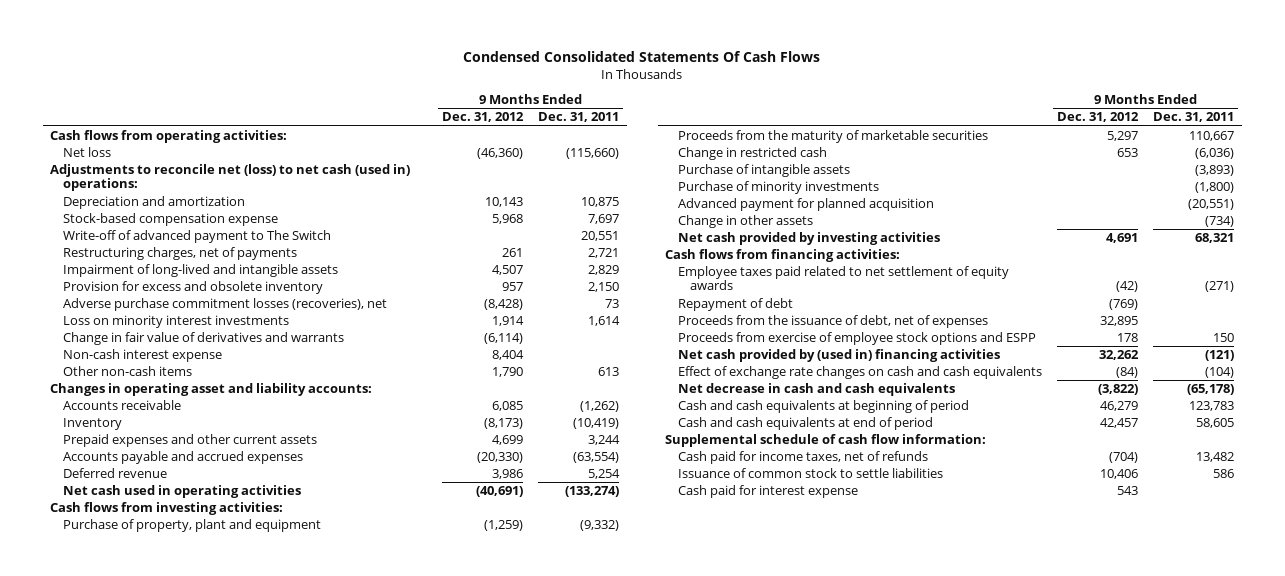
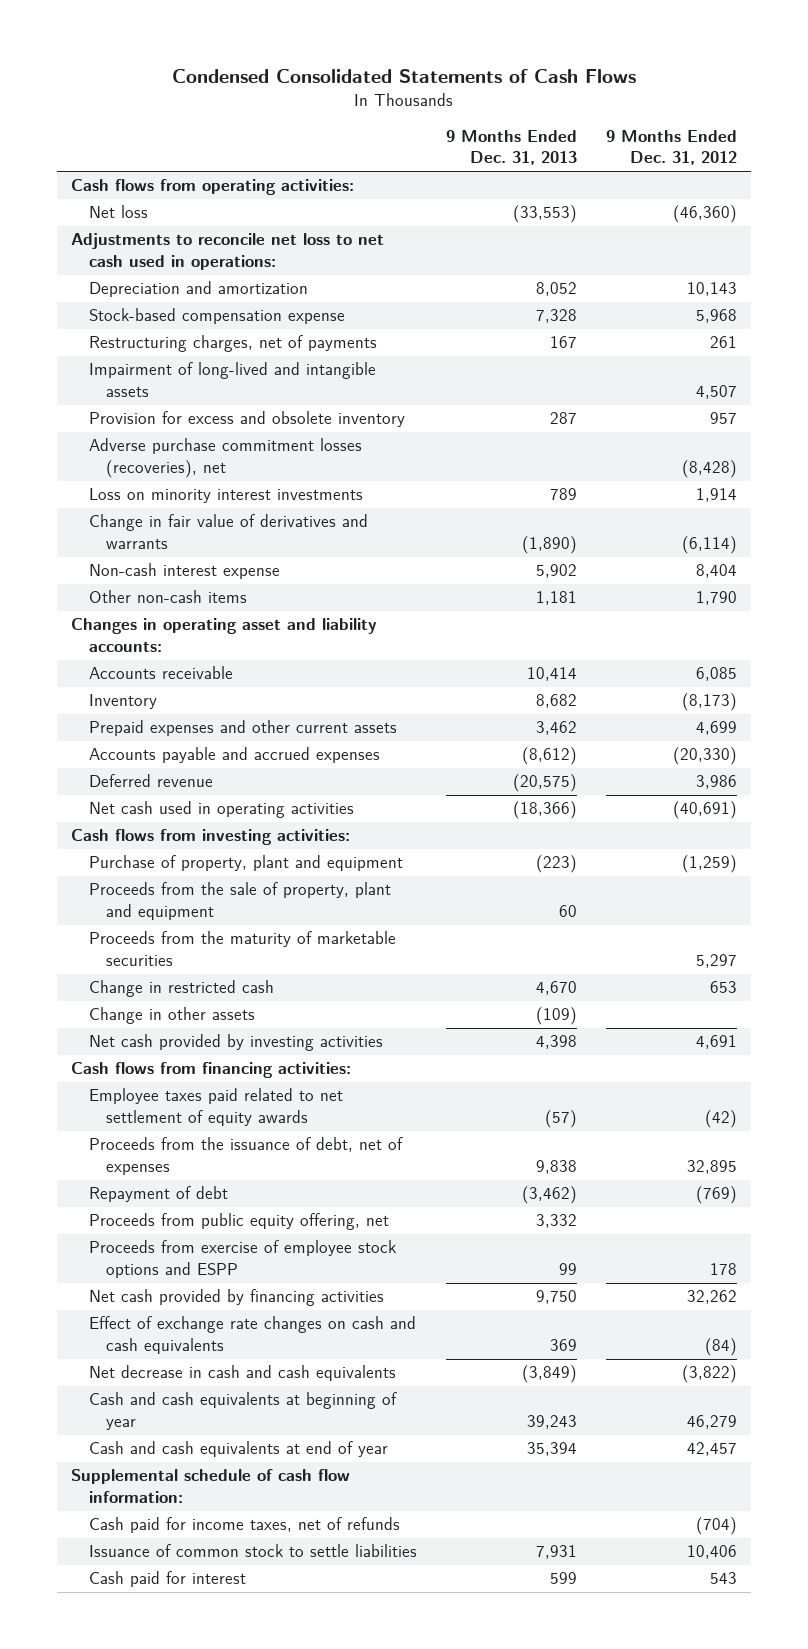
[463,50,821,62] Condensed Consolidated Statements Of Cash Flows -> [171,68,636,83] Condensed Consolidated Statements of Cash Flows
[538,112,620,123] Dec. 31, 2011 -> none
none -> [445,129,577,166] 9 Months Ended Dec. 31, 2013
[50,164,411,192] Adjustments to reconcile net (loss) to net cash (used in) operations: -> [71,233,385,271] Adjustments to reconcile net loss to net cash used in operations:
[62,230,331,244] Write-off of advanced payment to The Switch -> none
none -> [88,882,391,921] Proceeds from the sale of property, plant and equipment
[677,164,850,178] Purchase of intangible assets -> none
[677,181,879,195] Purchase of minority investments -> none
[677,198,934,212] Advanced payment for planned acquisition -> none
[677,298,793,312] Repayment of debt -> [88,1186,228,1203] Repayment of debt
none -> [88,1213,389,1231] Proceeds from public equity offering, net
[677,349,1000,363] Net cash provided by (used in) financing activities -> [88,1289,384,1307] Net cash provided by financing activities
[677,400,969,414] Cash and cash equivalents at beginning of period -> [88,1392,397,1431] Cash and cash equivalents at beginning of year
[677,417,933,431] Cash and cash equivalents at end of period -> [88,1441,388,1458] Cash and cash equivalents at end of year
[677,485,858,499] Cash paid for interest expense -> [88,1571,246,1588] Cash paid for interest

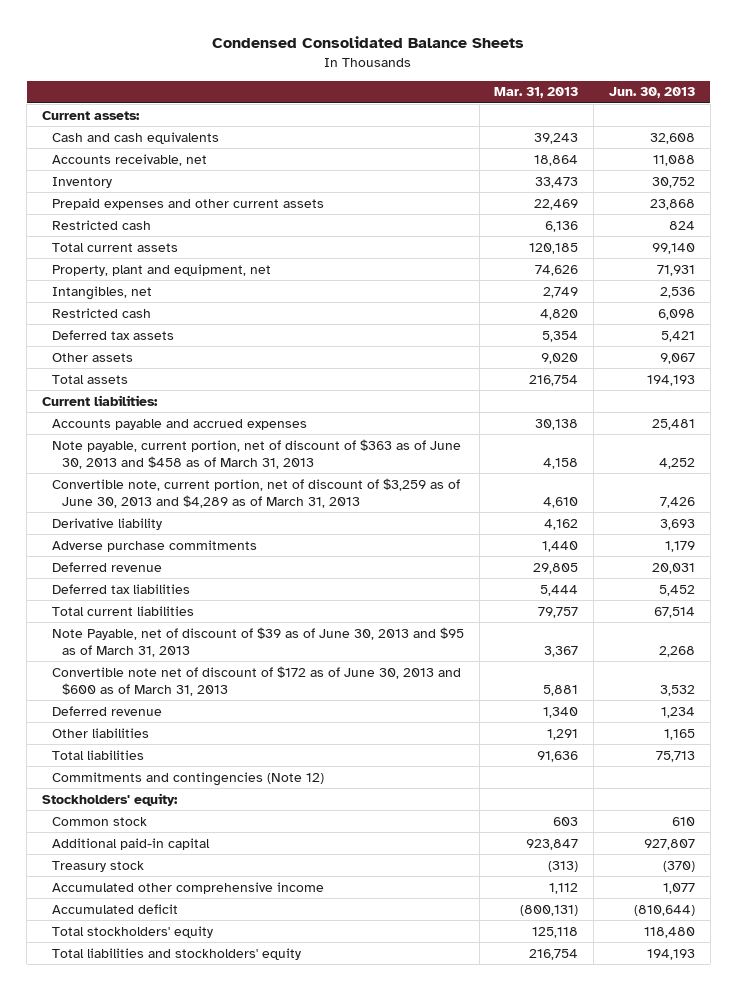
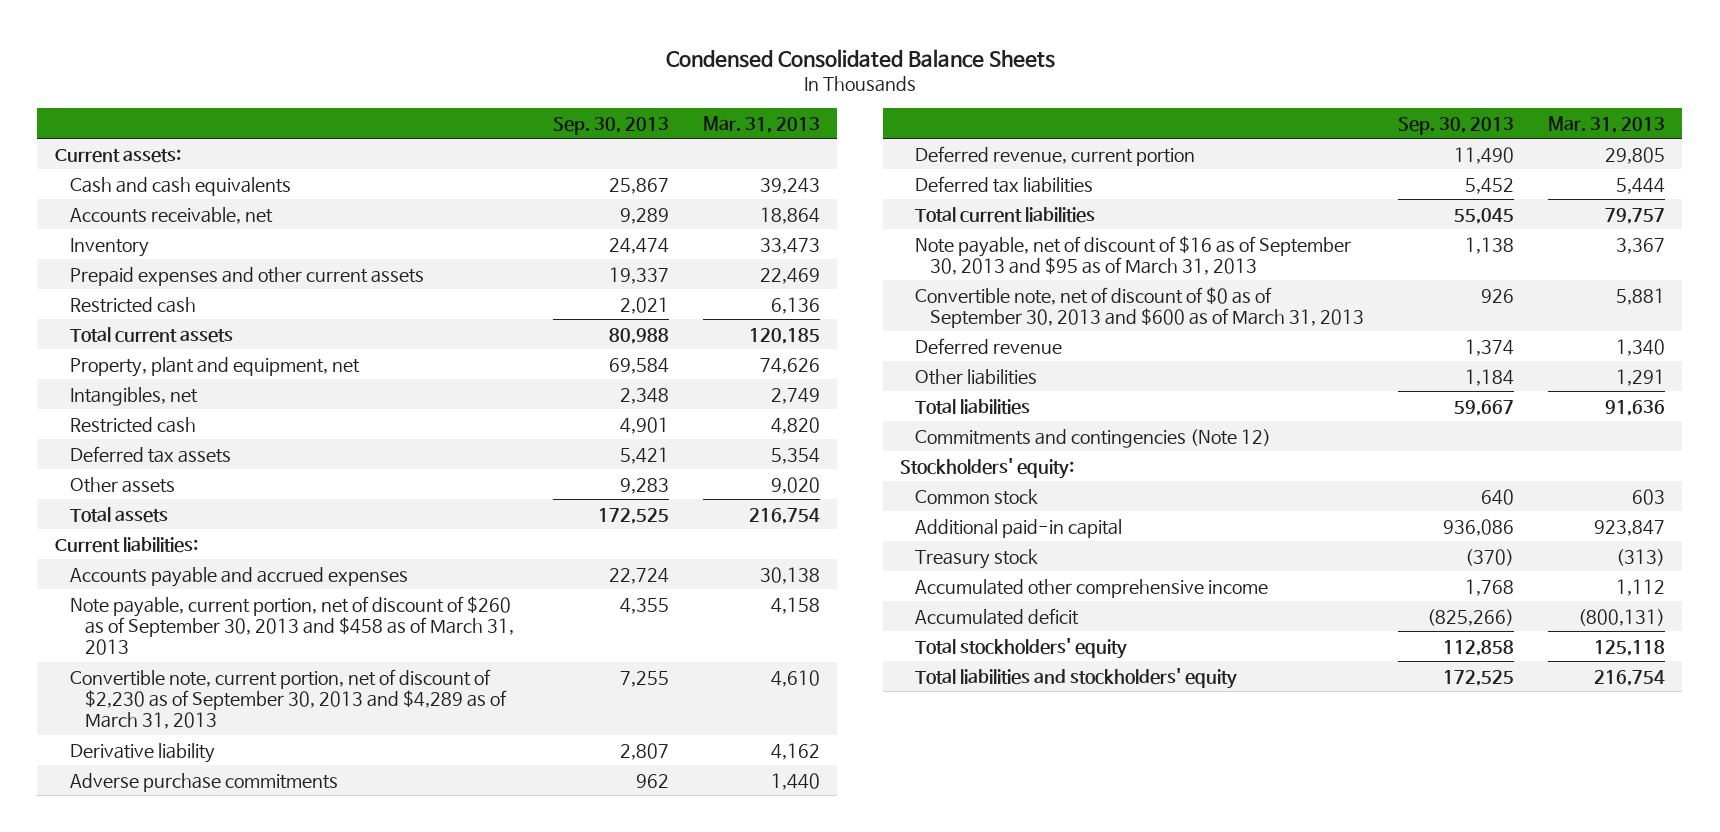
[608,87,695,99] Jun. 30, 2013 -> none
none -> [552,116,669,135] Sep. 30, 2013
[51,438,461,469] Note payable, current portion, net of discount of $363 as of June 30, 2013 and $458 as of March 31, 2013 -> [69,595,514,656] Note payable, current portion, net of discount of $260 as of September 30, 2013 and $458 as of March 31, 2013
[51,477,460,508] Convertible note, current portion, net of discount of $3,259 as of June 30, 2013 and $4,289 as of March 31, 2013 -> [69,668,507,730] Convertible note, current portion, net of discount of $2,230 as of September 30, 2013 and $4,289 as of March 31, 2013
[51,561,162,572] Deferred revenue -> [914,145,1195,166] Deferred revenue, current portion
[51,626,464,657] Note Payable, net of discount of $39 as of June 30, 2013 and $95 as of March 31, 2013 -> [914,235,1351,275] Note payable, net of discount of $16 as of September 30, 2013 and $95 as of March 31, 2013
[51,665,461,696] Convertible note net of discount of $172 as of June 30, 2013 and $600 as of March 31, 2013 -> [914,286,1364,328] Convertible note, net of discount of $0 as of September 30, 2013 and $600 as of March 31, 2013

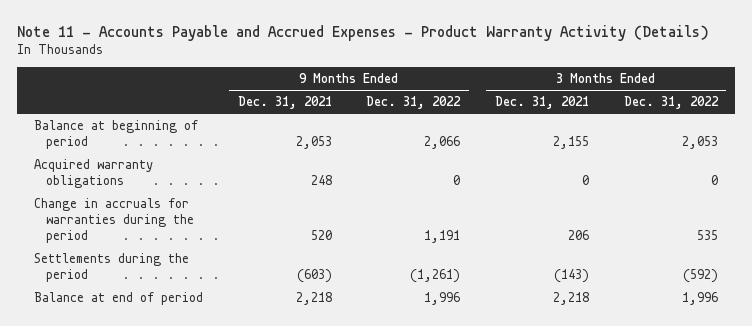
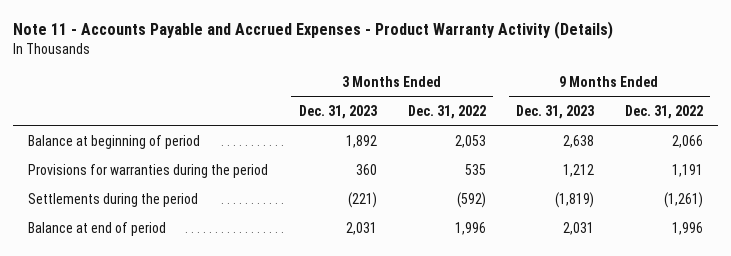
[237,96,332,110] Dec. 31, 2021 -> none
[494,96,589,110] Dec. 31, 2021 -> none
none -> [298,105,377,120] Dec. 31, 2023
none -> [516,105,595,120] Dec. 31, 2023
[34,158,154,189] Acquired warranty obligations -> none
[34,197,195,244] Change in accruals for warranties during the period -> [28,164,269,179] Provisions for warranties during the period

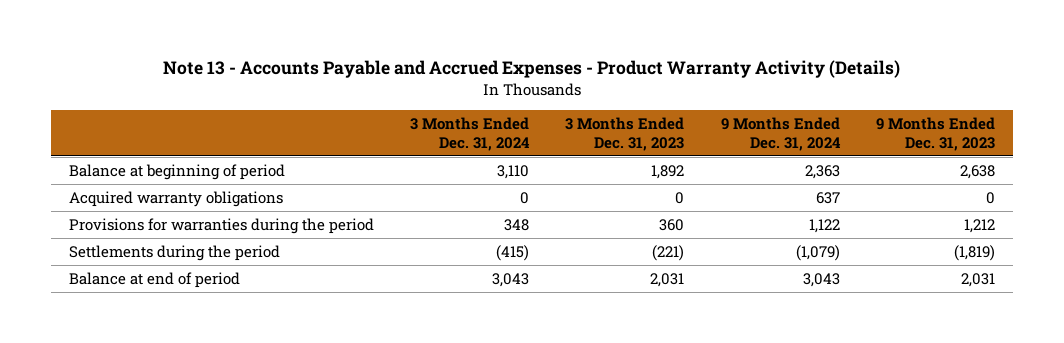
[13,20,614,39] Note 11 - Accounts Payable and Accrued Expenses - Product Warranty Activity (Details) -> [162,60,900,79] Note 13 - Accounts Payable and Accrued Expenses - Product Warranty Activity (Details)
[407,105,486,120] Dec. 31, 2022 -> none
[624,105,703,120] Dec. 31, 2022 -> none
none -> [410,117,531,151] 3 Months Ended Dec. 31, 2024
none -> [720,117,841,151] 9 Months Ended Dec. 31, 2024
none -> [68,191,283,208] Acquired warranty obligations

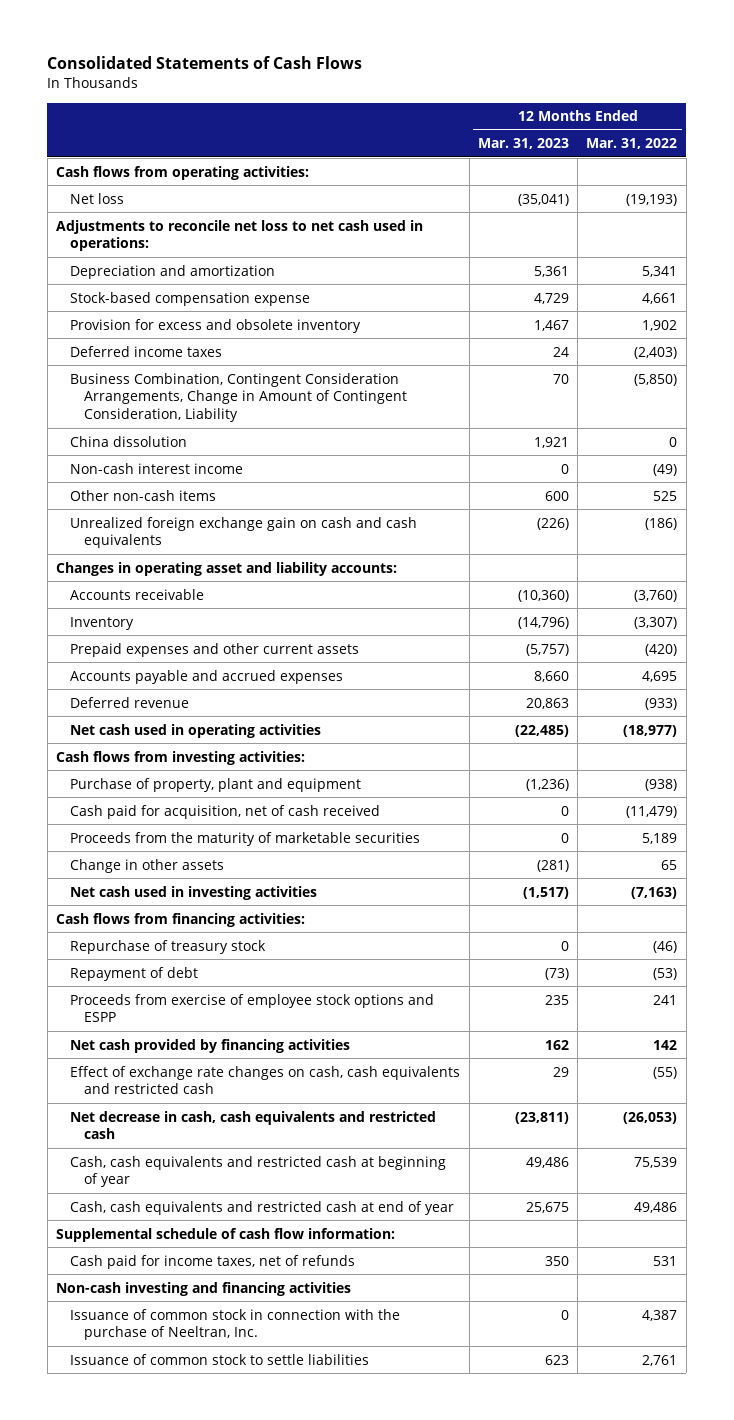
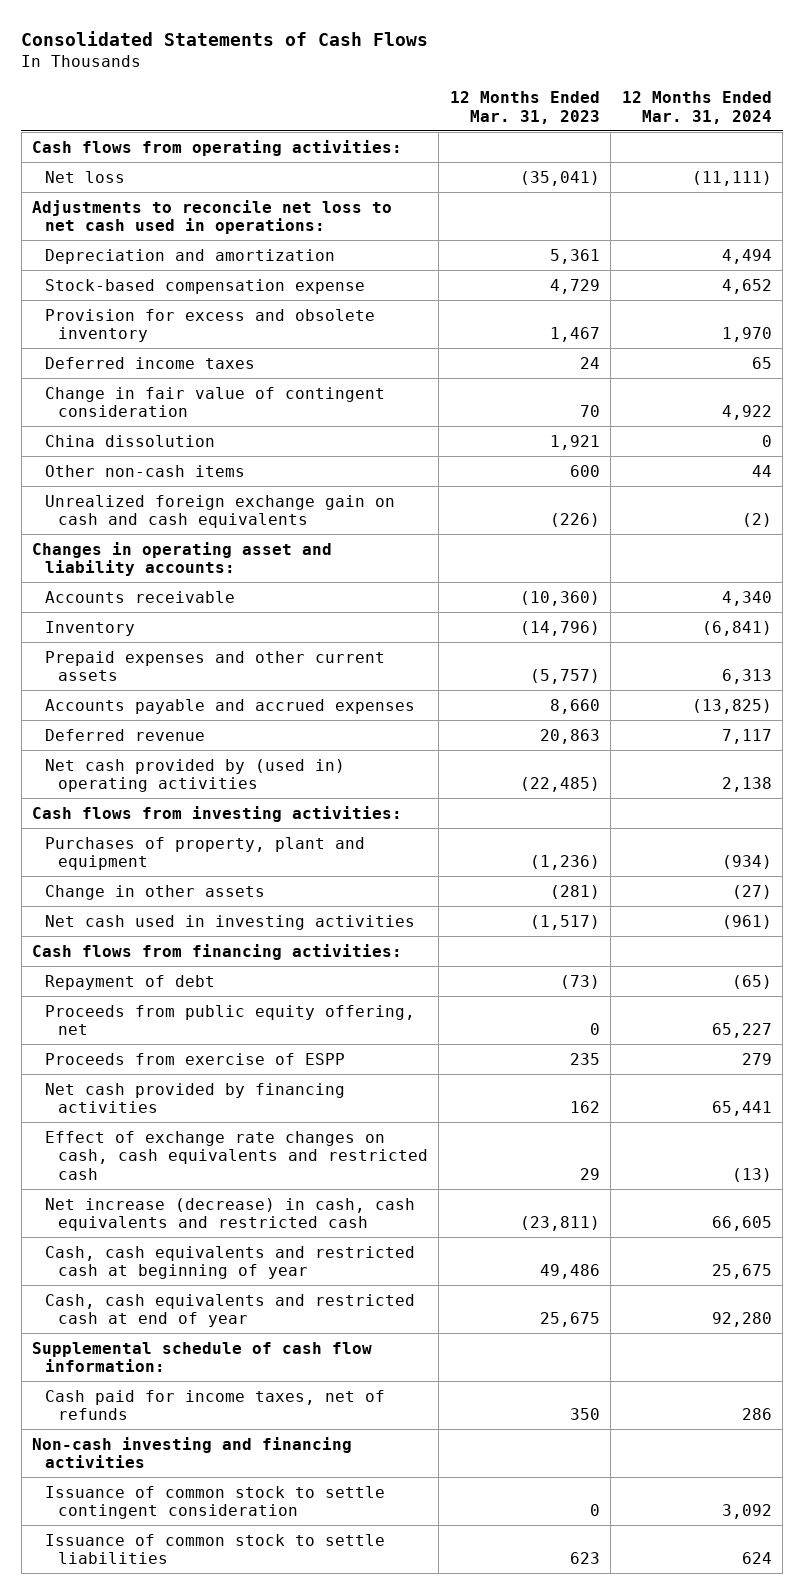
[586,138,678,150] Mar. 31, 2022 -> none
none -> [621,91,772,124] 12 Months Ended Mar. 31, 2024
[70,372,408,423] Business Combination, Contingent Consideration Arrangements, Change in Amount of Contingent Consideration, Liability -> [44,386,385,418] Change in fair value of contingent consideration
[70,462,244,474] Non-cash interest income -> none
[70,723,322,738] Net cash used in operating activities -> [44,758,345,793] Net cash provided by (used in) operating activities
[70,804,381,819] Cash paid for acquisition, net of cash received -> none
[70,831,421,846] Proceeds from the maturity of marketable securities -> none
[70,777,362,792] Purchase of property, plant and equipment -> [44,836,365,871] Purchases of property, plant and equipment
[70,939,267,954] Repurchase of treasury stock -> none
none -> [44,1004,415,1036] Proceeds from public equity offering, net
[70,993,435,1023] Proceeds from exercise of employee stock options and ESPP -> [44,1052,345,1065] Proceeds from exercise of ESPP
[70,1110,437,1140] Net decrease in cash, cash equivalents and restricted cash -> [44,1197,415,1232] Net increase (decrease) in cash, cash equivalents and restricted cash
[70,1308,401,1341] Issuance of common stock in connection with the purchase of Neeltran, Inc. -> [44,1485,385,1520] Issuance of common stock to settle contingent consideration

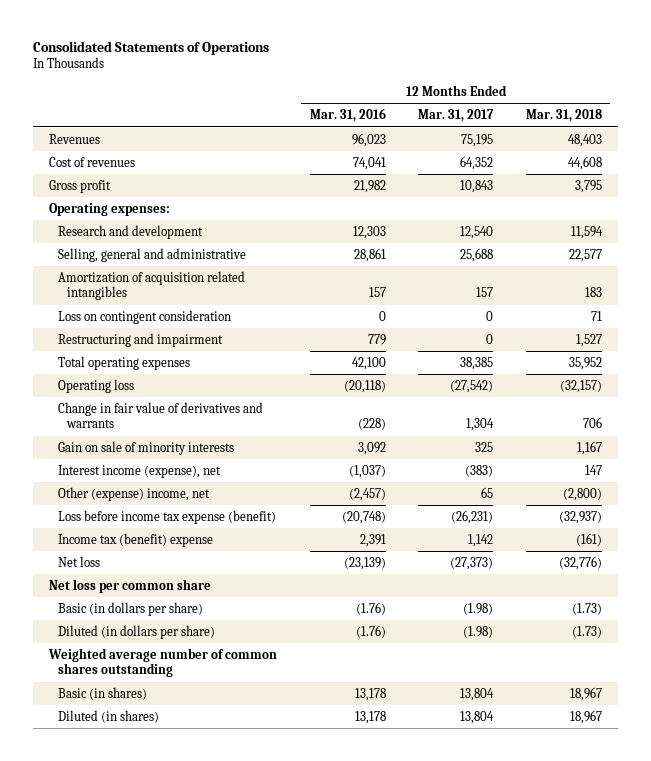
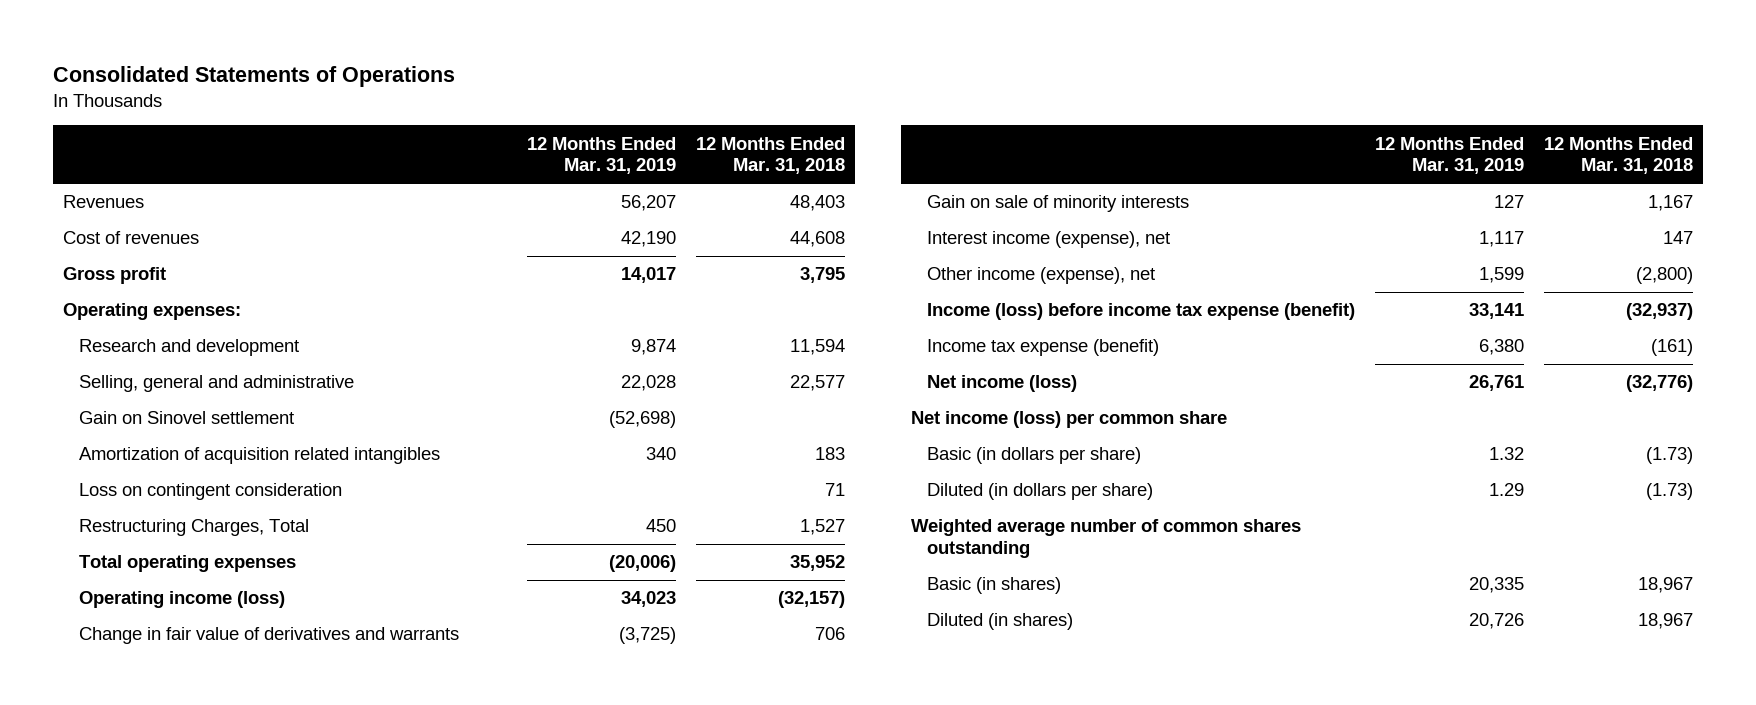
[309,108,386,123] Mar. 31, 2016 -> none
[418,109,495,123] Mar. 31, 2017 -> none
none -> [527,136,677,175] 12 Months Ended Mar. 31, 2019
none -> [79,411,295,425] Gain on Sinovel settlement
[58,332,224,347] Restructuring and impairment -> [79,519,310,537] Restructuring Charges, Total
[58,378,135,393] Operating loss -> [79,591,286,609] Operating income (loss)
[58,486,211,501] Other (expense) income, net -> [927,267,1156,285] Other income (expense), net
[58,509,277,524] Loss before income tax expense (benefit) -> [927,303,1356,321] Income (loss) before income tax expense (benefit)
[58,532,214,547] Income tax (benefit) expense -> [927,339,1160,357] Income tax expense (benefit)
[58,555,101,567] Net loss -> [927,375,1078,393] Net income (loss)
[48,578,211,593] Net loss per common share -> [911,411,1228,429] Net income (loss) per common share

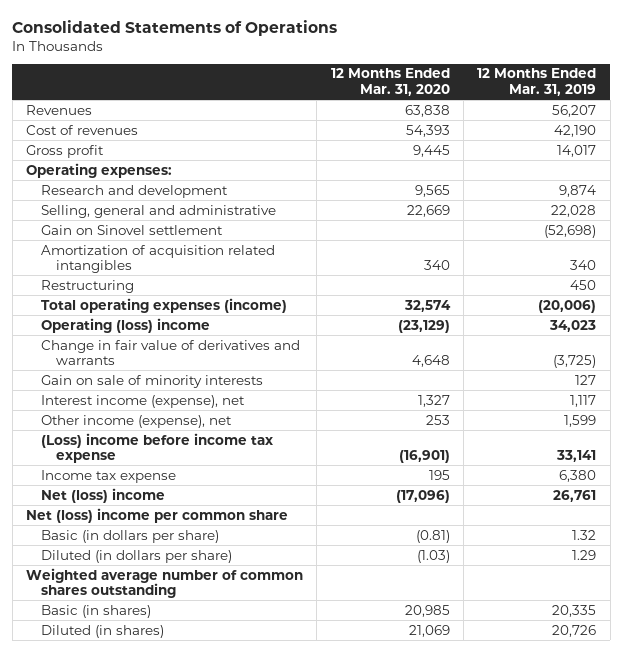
[696,136,846,175] 12 Months Ended Mar. 31, 2018 -> none
none -> [330,68,450,97] 12 Months Ended Mar. 31, 2020
[79,483,343,501] Loss on contingent consideration -> none
[79,519,310,537] Restructuring Charges, Total -> [40,279,134,293] Restructuring
[79,555,297,573] Total operating expenses -> [40,297,287,313] Total operating expenses (income)
[79,591,286,609] Operating income (loss) -> [40,317,210,333] Operating (loss) income
[927,303,1356,321] Income (loss) before income tax expense (benefit) -> [40,432,273,464] (Loss) income before income tax expense
[927,339,1160,357] Income tax expense (benefit) -> [40,469,176,483] Income tax expense
[927,375,1078,393] Net income (loss) -> [40,487,165,503] Net (loss) income
[911,411,1228,429] Net income (loss) per common share -> [25,507,288,523] Net (loss) income per common share

